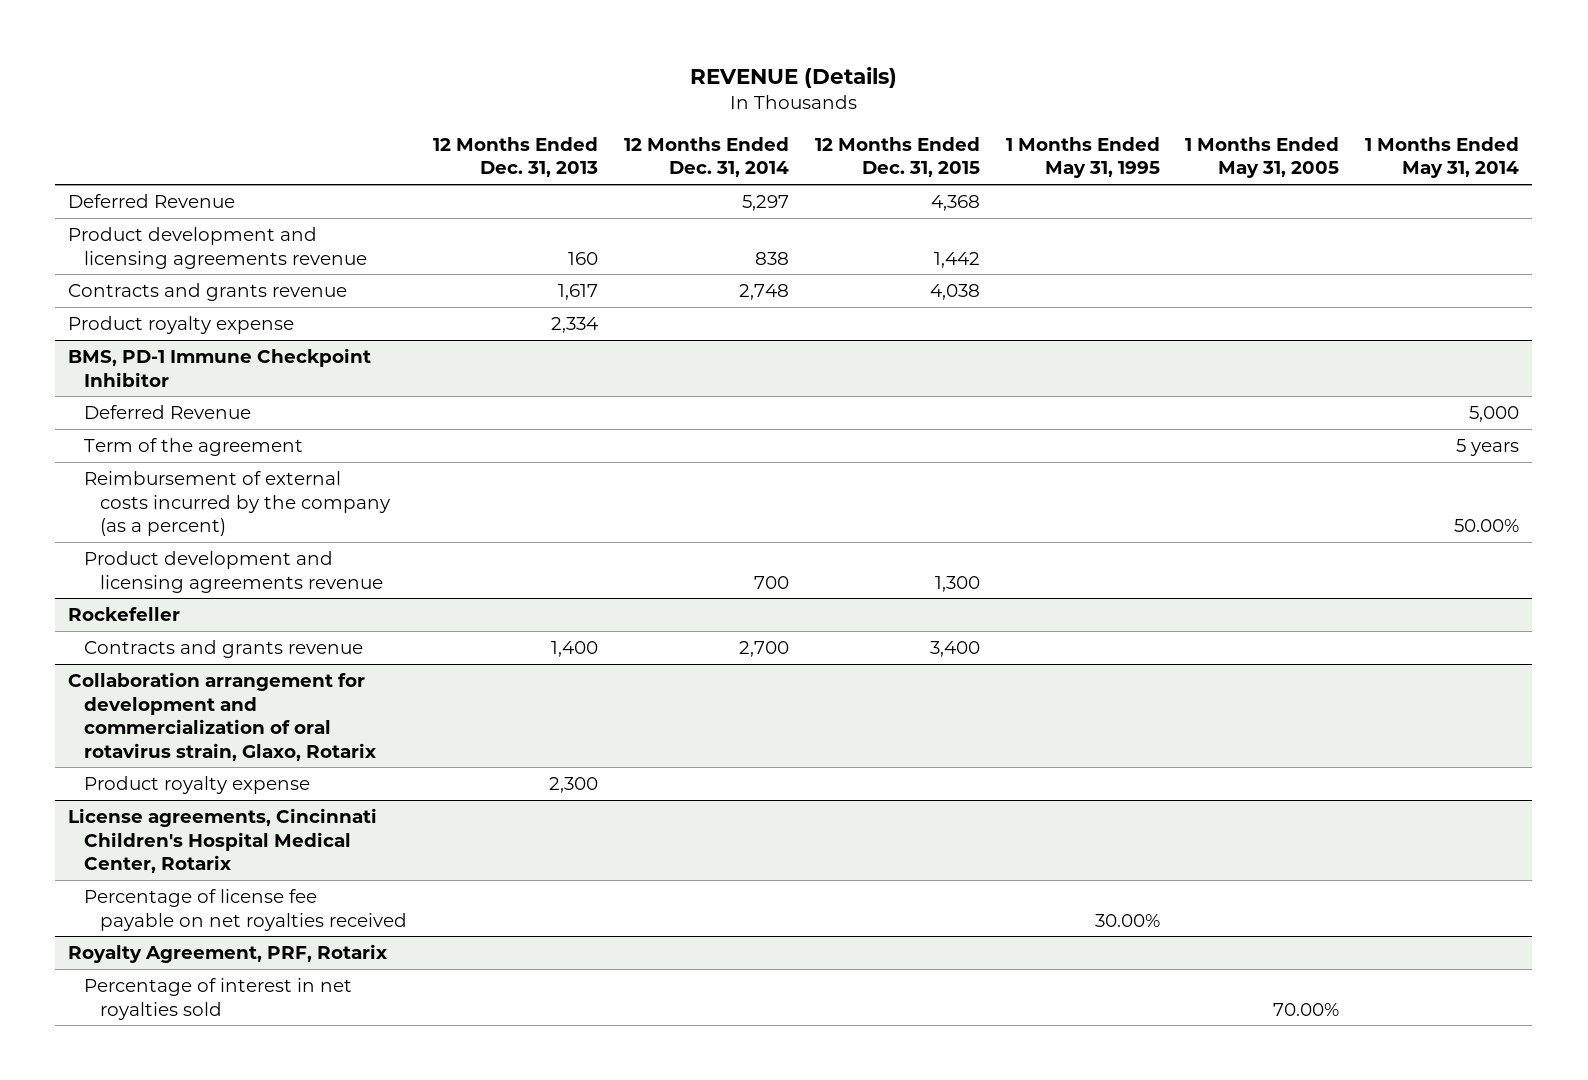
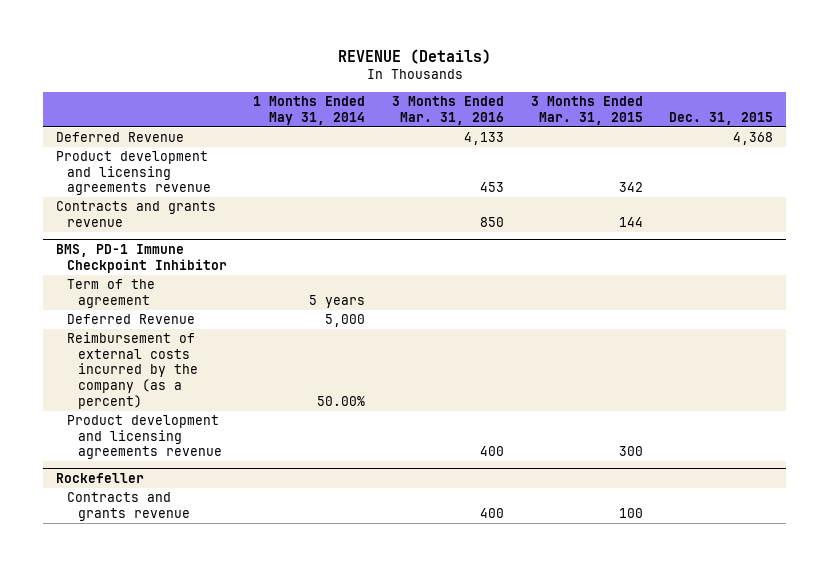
[432,136,598,178] 12 Months Ended Dec. 31, 2013 -> none
[623,136,789,178] 12 Months Ended Dec. 31, 2014 -> none
[814,136,980,178] 12 Months Ended Dec. 31, 2015 -> none
[1005,136,1160,179] 1 Months Ended May 31, 1995 -> none
[1185,136,1340,179] 1 Months Ended May 31, 2005 -> none
none -> [392,96,505,125] 3 Months Ended Mar. 31, 2016
none -> [530,96,643,125] 3 Months Ended Mar. 31, 2015
none -> [669,111,774,125] Dec. 31, 2015
[68,316,295,335] Product royalty expense -> none
[83,405,251,420] Deferred Revenue -> [66,314,195,325] Deferred Revenue
[68,672,376,761] Collaboration arrangement for development and commercialization of oral rotavirus strain, Glaxo, Rotarix -> none
[83,776,310,795] Product royalty expense -> none
[68,808,378,874] License agreements, Cincinnati Children's Hospital Medical Center, Rotarix -> none
[83,889,407,931] Percentage of license fee payable on net royalties received -> none
[68,944,388,964] Royalty Agreement, PRF, Rotarix -> none
[83,978,352,1020] Percentage of interest in net royalties sold -> none

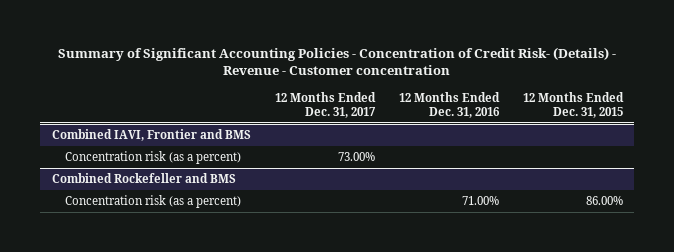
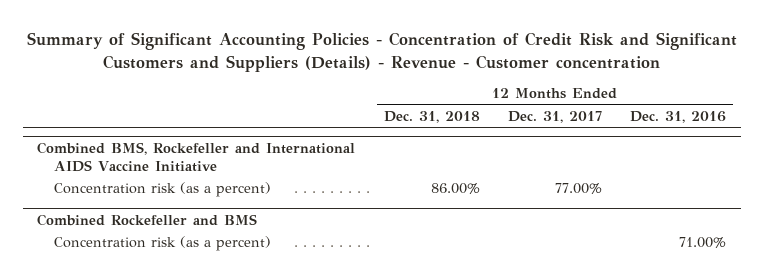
[58,46,617,76] Summary of Significant Accounting Policies - Concentration of Credit Risk- (Details) - Revenue - Customer concentration -> [26,32,737,72] Summary of Significant Accounting Policies - Concentration of Credit Risk and Significant Customers and Suppliers (Details) - Revenue - Customer concentration
[522,91,624,118] 12 Months Ended Dec. 31, 2015 -> none
none -> [383,110,480,123] Dec. 31, 2018
[51,129,251,142] Combined IAVI, Frontier and BMS -> [37,142,356,172] Combined BMS, Rockefeller and International AIDS Vaccine Initiative
[337,152,375,162] 73.00% -> [555,183,603,195] 77.00%

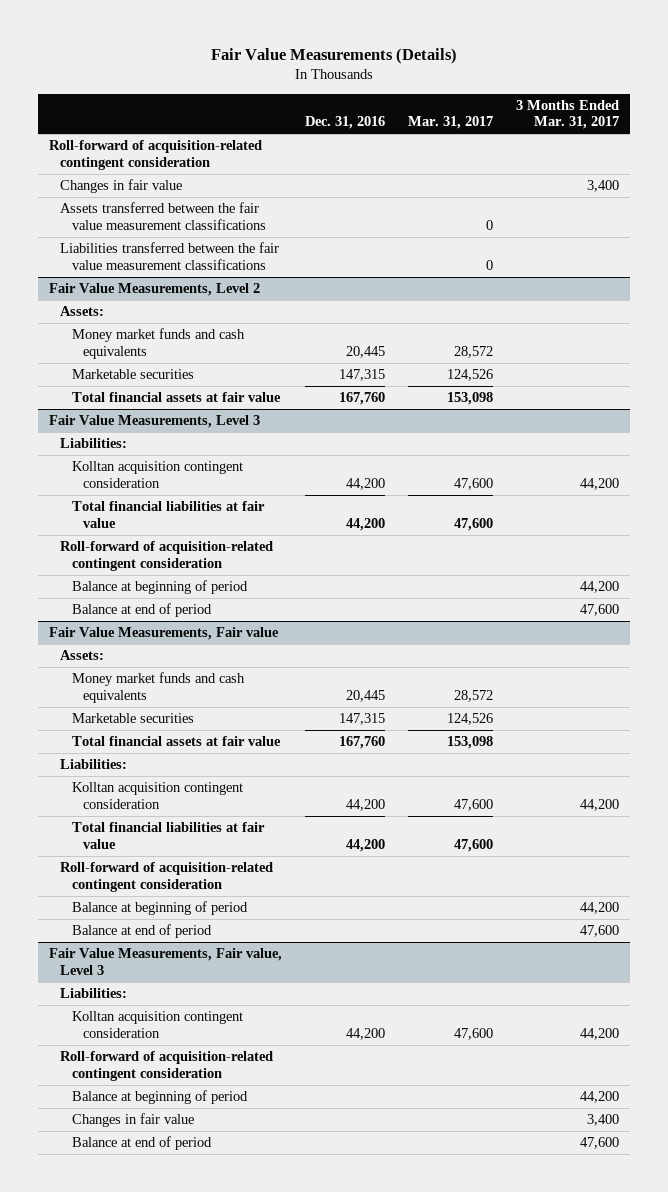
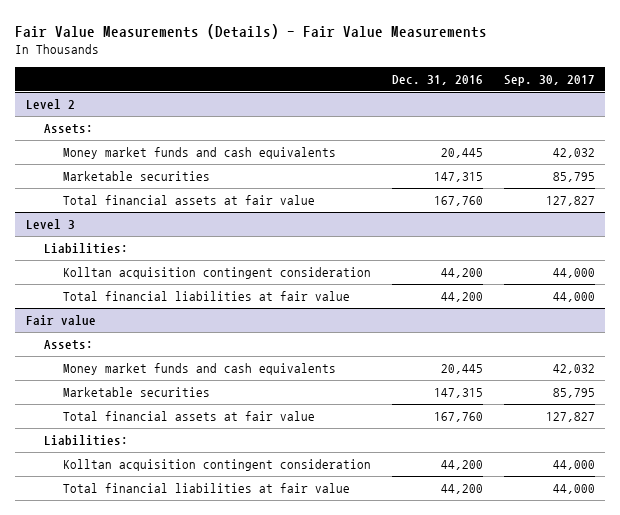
[211,47,458,64] Fair Value Measurements (Details) -> [15,23,488,39] Fair Value Measurements (Details) - Fair Value Measurements
[408,116,494,130] Mar. 31, 2017 -> none
[516,99,620,130] 3 Months Ended Mar. 31, 2017 -> none
none -> [503,74,595,86] Sep. 30, 2017
[49,140,263,170] Roll-forward of acquisition-related contingent consideration -> none
[60,179,183,194] Changes in fair value -> none
[60,202,266,230] Assets transferred between the fair value measurement classifications -> none
[60,242,280,270] Liabilities transferred between the fair value measurement classifications -> none
[49,283,261,297] Fair Value Measurements, Level 2 -> [25,99,75,110] Level 2
[49,415,261,429] Fair Value Measurements, Level 3 -> [25,219,75,230] Level 3
[60,541,274,571] Roll-forward of acquisition-related contingent consideration -> none
[71,580,248,595] Balance at beginning of period -> none
[71,603,212,618] Balance at end of period -> none
[49,627,280,641] Fair Value Measurements, Fair value -> [25,315,96,326] Fair value
[60,862,274,892] Roll-forward of acquisition-related contingent consideration -> none
[71,901,248,916] Balance at beginning of period -> none
[71,924,212,939] Balance at end of period -> none
[49,948,283,975] Fair Value Measurements, Fair value, Level 3 -> none
[60,988,128,999] Liabilities: -> none
[71,1011,243,1038] Kolltan acquisition contingent consideration -> none
[60,1051,274,1081] Roll-forward of acquisition-related contingent consideration -> none
[71,1090,248,1105] Balance at beginning of period -> none
[71,1113,194,1128] Changes in fair value -> none
[71,1136,212,1151] Balance at end of period -> none

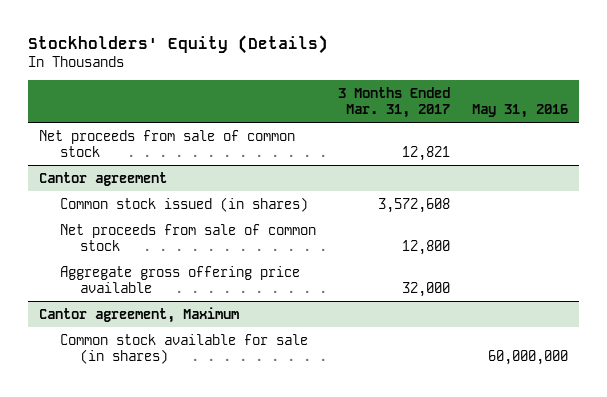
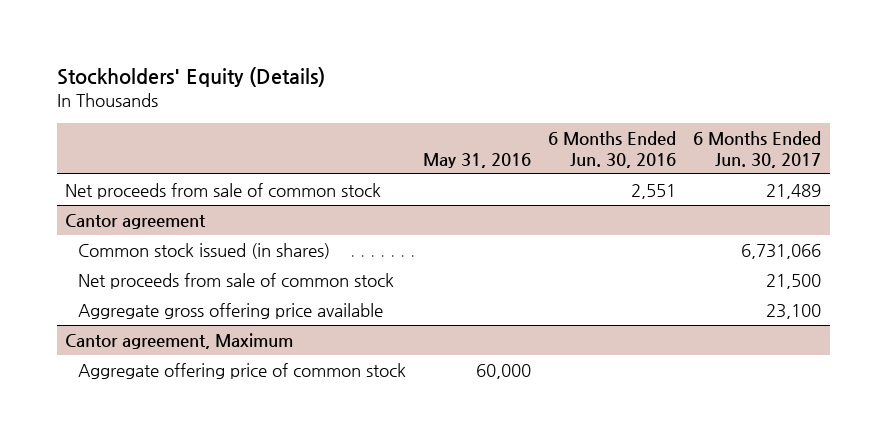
[337,86,450,118] 3 Months Ended Mar. 31, 2017 -> none
none -> [548,131,677,168] 6 Months Ended Jun. 30, 2016
none -> [693,131,822,168] 6 Months Ended Jun. 30, 2017
[59,333,308,364] Common stock available for sale (in shares) -> none
none -> [78,362,407,379] Aggregate offering price of common stock

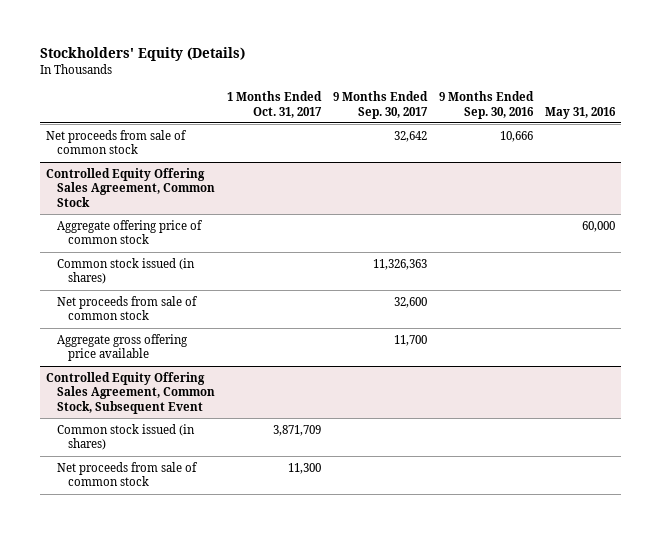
[548,131,677,168] 6 Months Ended Jun. 30, 2016 -> none
[693,131,822,168] 6 Months Ended Jun. 30, 2017 -> none
none -> [226,90,322,118] 1 Months Ended Oct. 31, 2017
none -> [332,90,428,119] 9 Months Ended Sep. 30, 2017
none -> [438,90,534,119] 9 Months Ended Sep. 30, 2016
[65,213,207,229] Cantor agreement -> none
[78,242,331,259] Common stock issued (in shares) -> none
[78,272,395,289] Net proceeds from sale of common stock -> none
[78,302,384,319] Aggregate gross offering price available -> none
[65,332,294,349] Cantor agreement, Maximum -> [45,167,215,208] Controlled Equity Offering Sales Agreement, Common Stock
none -> [56,257,195,285] Common stock issued (in shares)
none -> [56,295,198,321] Net proceeds from sale of common stock
none -> [56,333,188,362] Aggregate gross offering price available
none -> [45,371,215,415] Controlled Equity Offering Sales Agreement, Common Stock, Subsequent Event
none -> [56,423,195,451] Common stock issued (in shares)
none -> [56,461,198,487] Net proceeds from sale of common stock

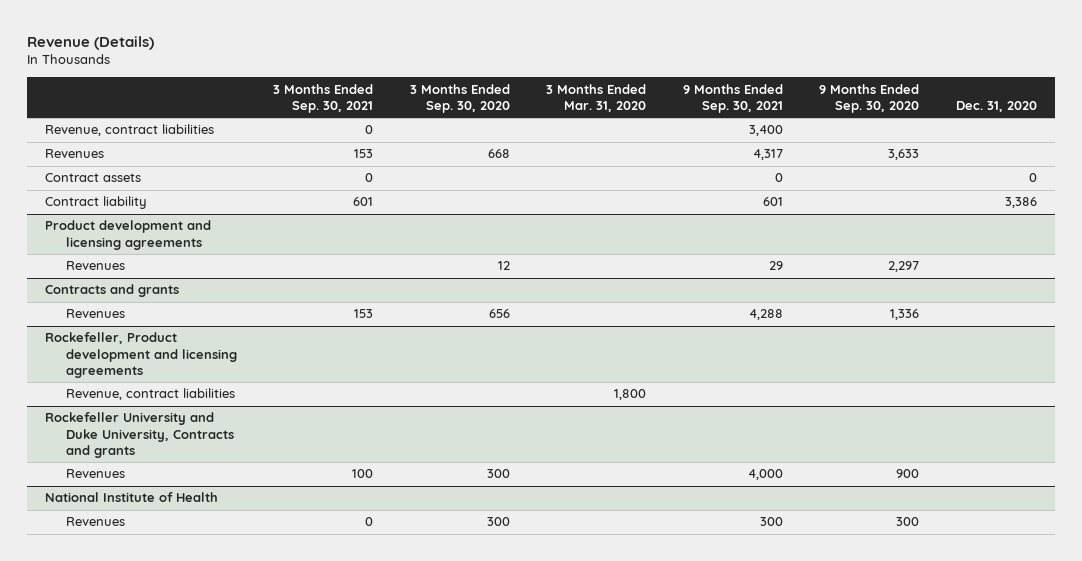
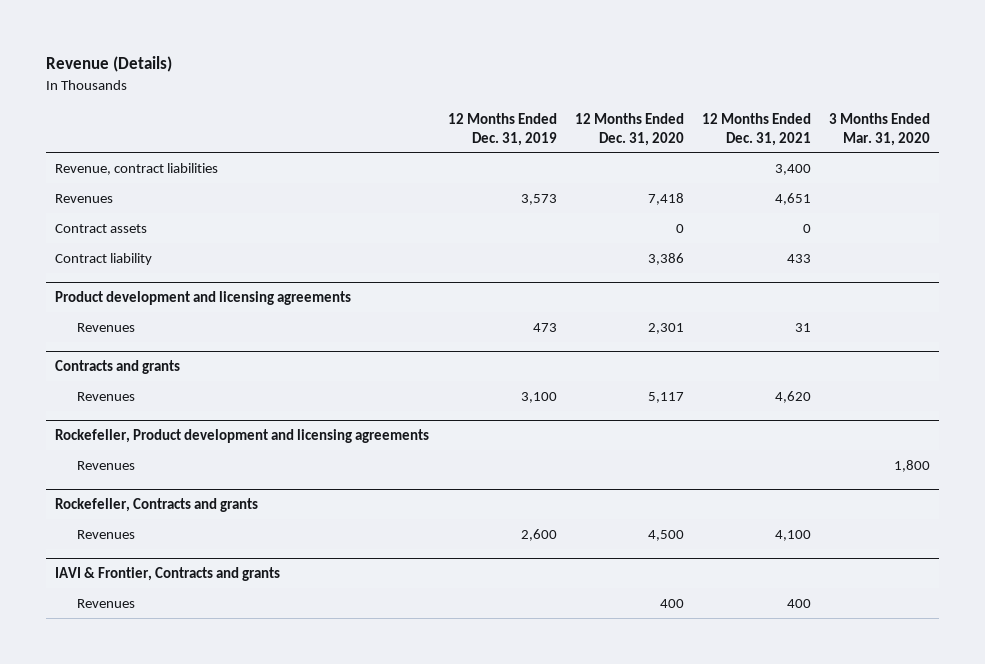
[273,83,374,113] 3 Months Ended Sep. 30, 2021 -> none
[409,83,510,113] 3 Months Ended Sep. 30, 2020 -> none
[682,83,783,113] 9 Months Ended Sep. 30, 2021 -> none
[819,83,920,113] 9 Months Ended Sep. 30, 2020 -> none
[955,100,1037,112] Dec. 31, 2020 -> none
none -> [447,113,557,146] 12 Months Ended Dec. 31, 2019
none -> [574,113,684,146] 12 Months Ended Dec. 31, 2020
none -> [701,113,811,146] 12 Months Ended Dec. 31, 2021
[65,388,235,401] Revenue, contract liabilities -> none
none -> [77,460,136,470] Revenues
[45,412,234,458] Rockefeller University and Duke University, Contracts and grants -> [55,497,259,512] Rockefeller, Contracts and grants
[45,492,219,503] National Institute of Health -> none
[65,517,125,527] Revenues -> none
none -> [55,566,281,581] IAVI & Frontier, Contracts and grants
none -> [77,598,136,608] Revenues

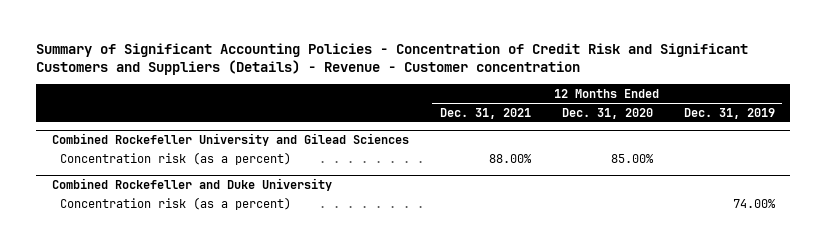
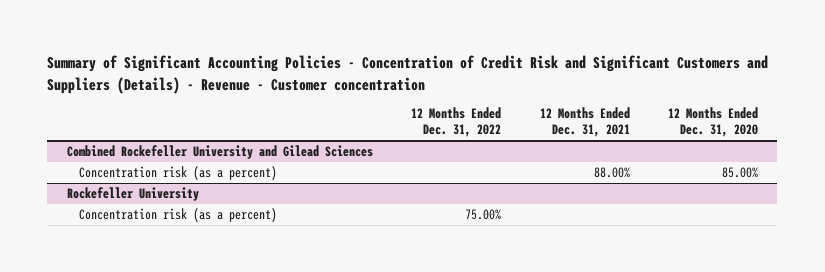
[683,107,775,119] Dec. 31, 2019 -> none
none -> [411,107,502,138] 12 Months Ended Dec. 31, 2022
[51,178,332,192] Combined Rockefeller and Duke University -> [66,187,199,202] Rockefeller University

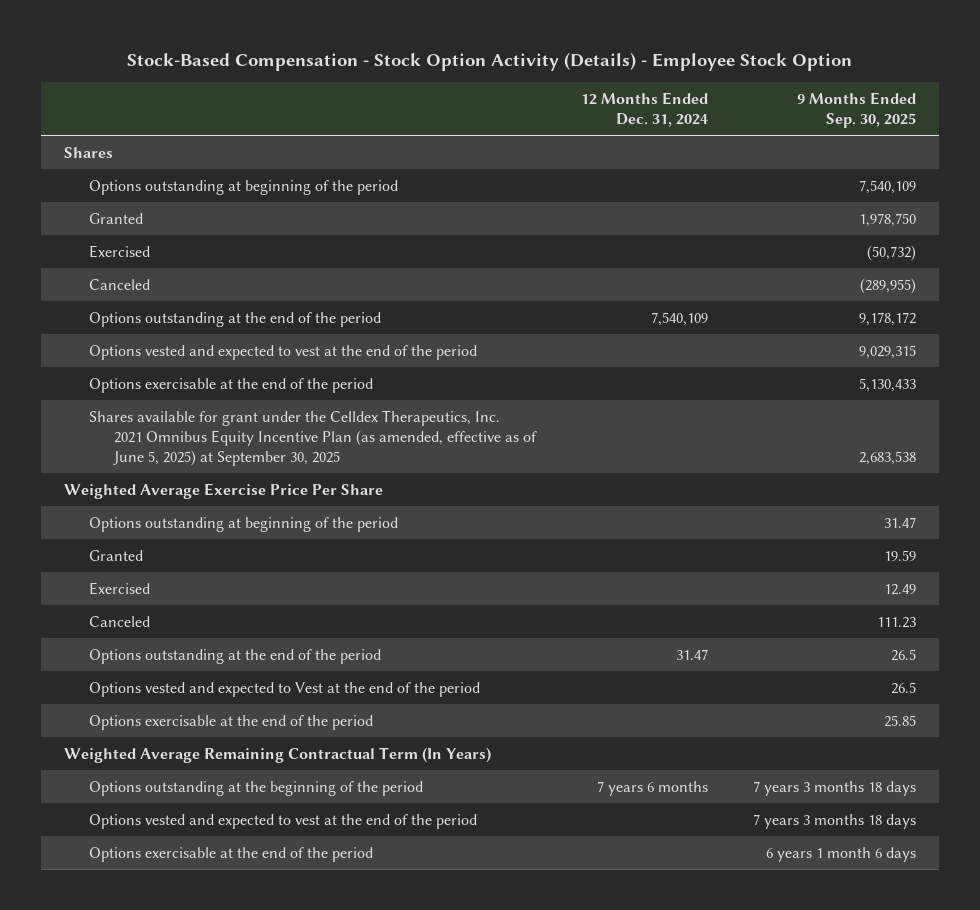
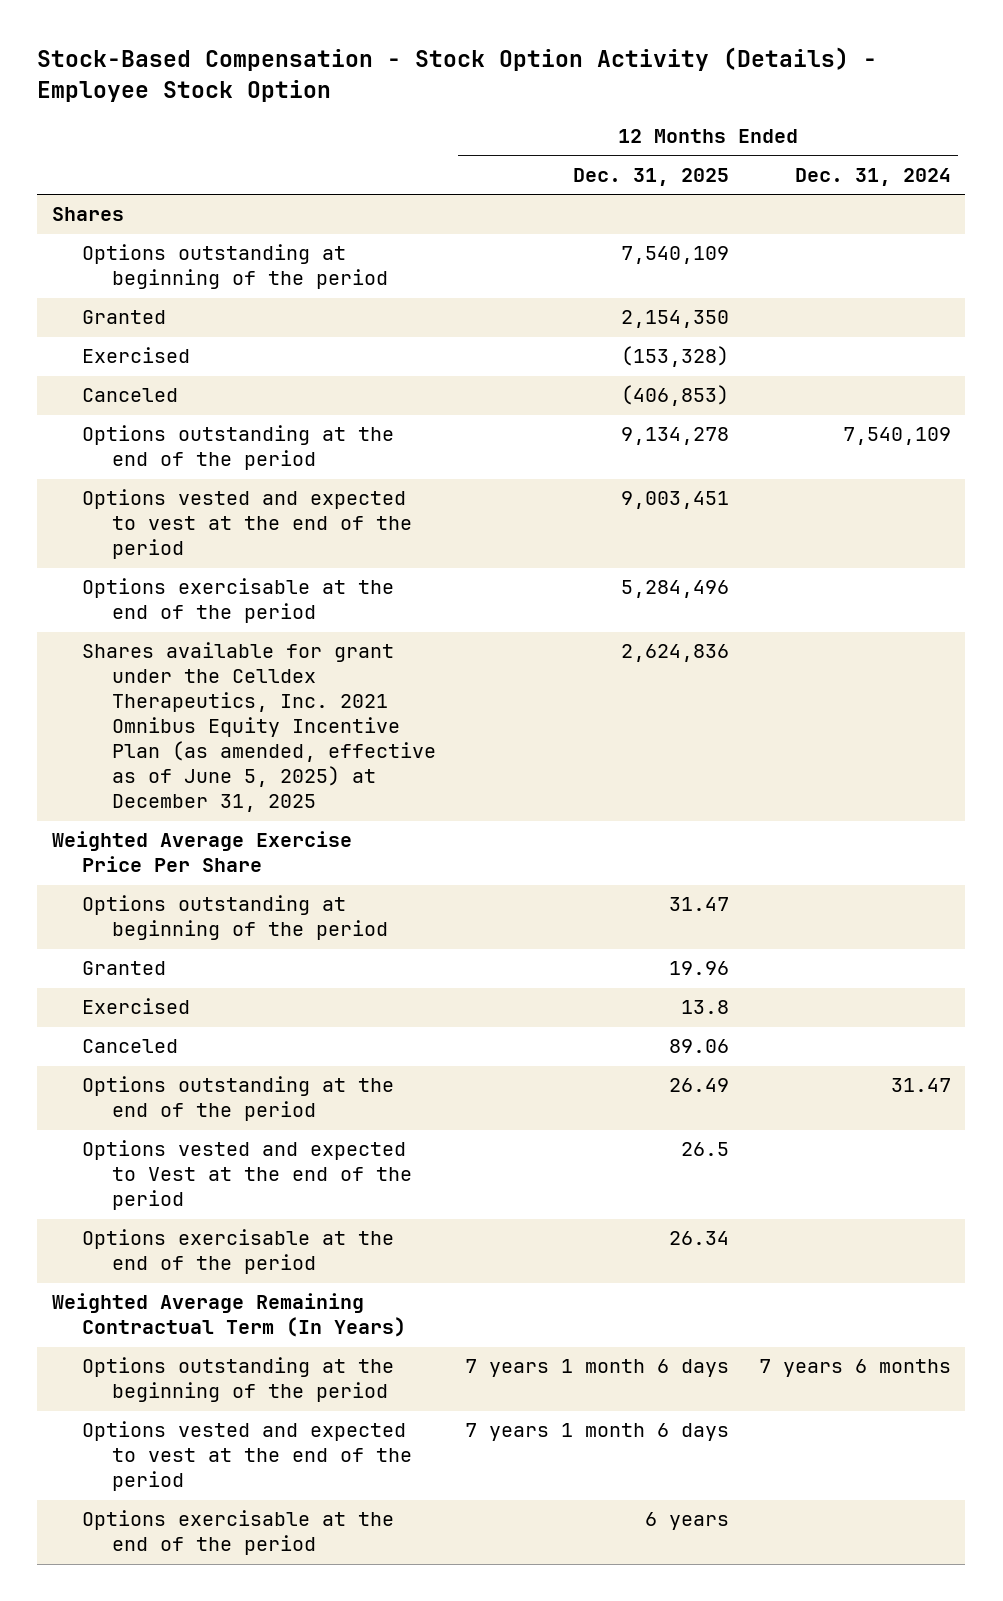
[797,91,917,129] 9 Months Ended Sep. 30, 2025 -> none
none -> [573,168,730,187] Dec. 31, 2025
[88,409,538,466] Shares available for grant under the Celldex Therapeutics, Inc. 2021 Omnibus Equity Incentive Plan (as amended, effective as of June 5, 2025) at September 30, 2025 -> [81,642,437,813] Shares available for grant under the Celldex Therapeutics, Inc. 2021 Omnibus Equity Incentive Plan (as amended, effective as of June 5, 2025) at December 31, 2025

